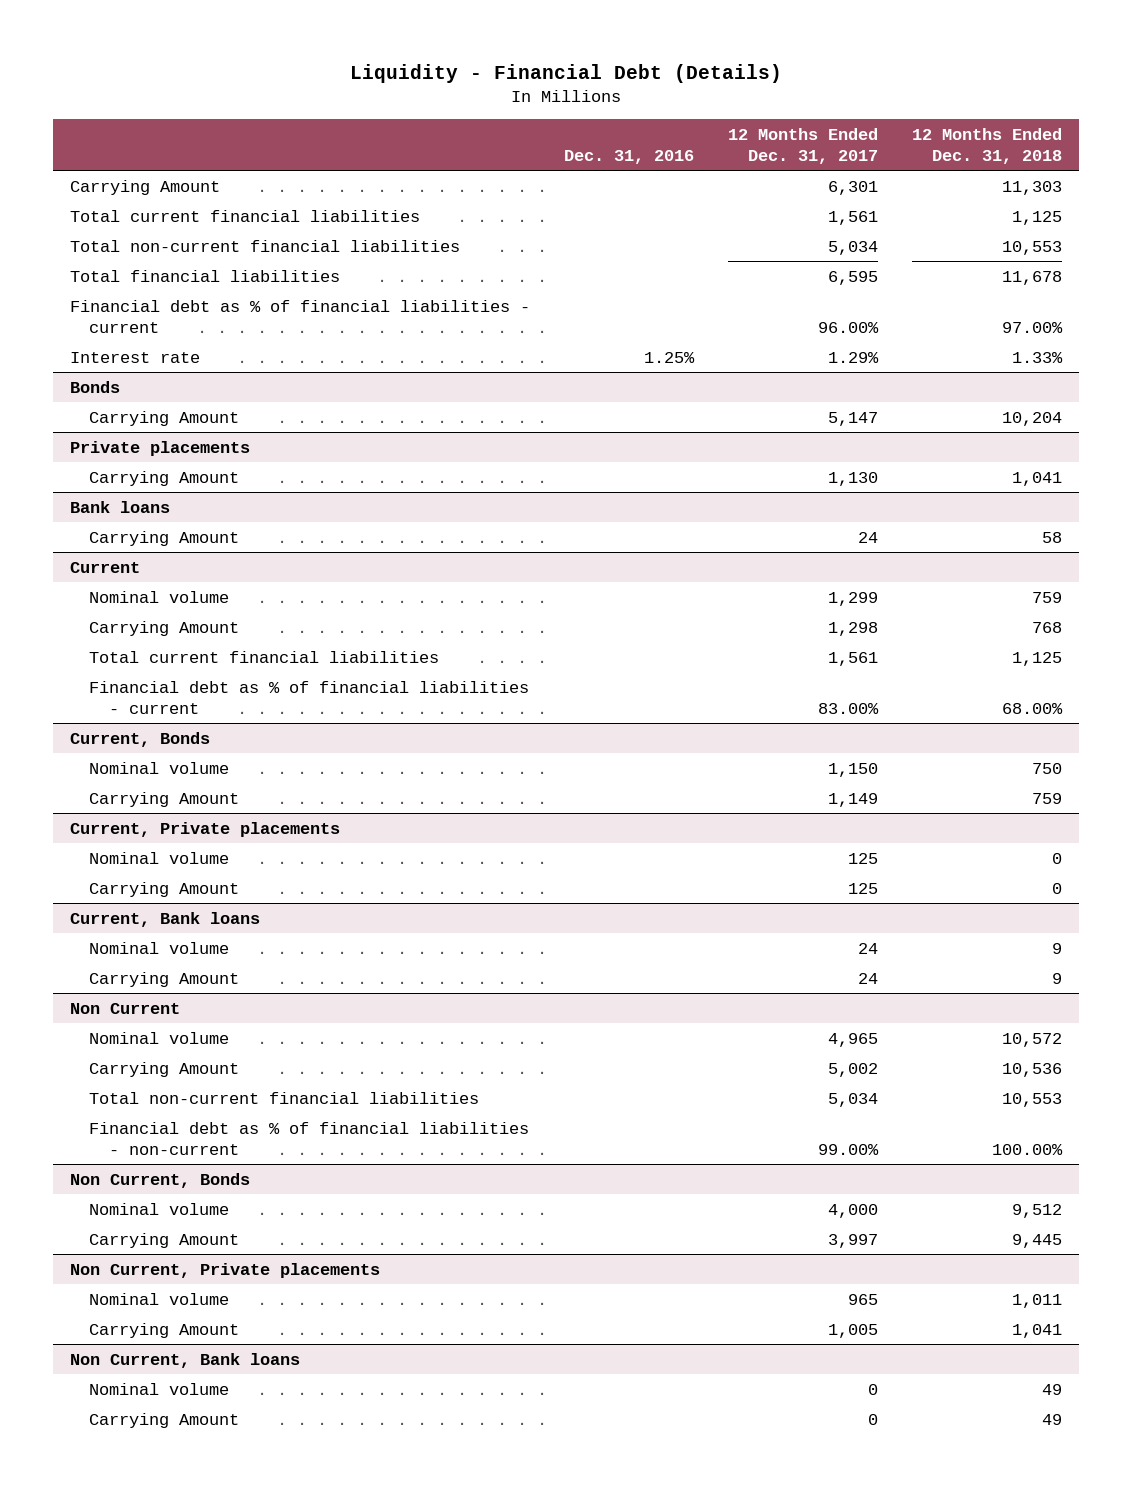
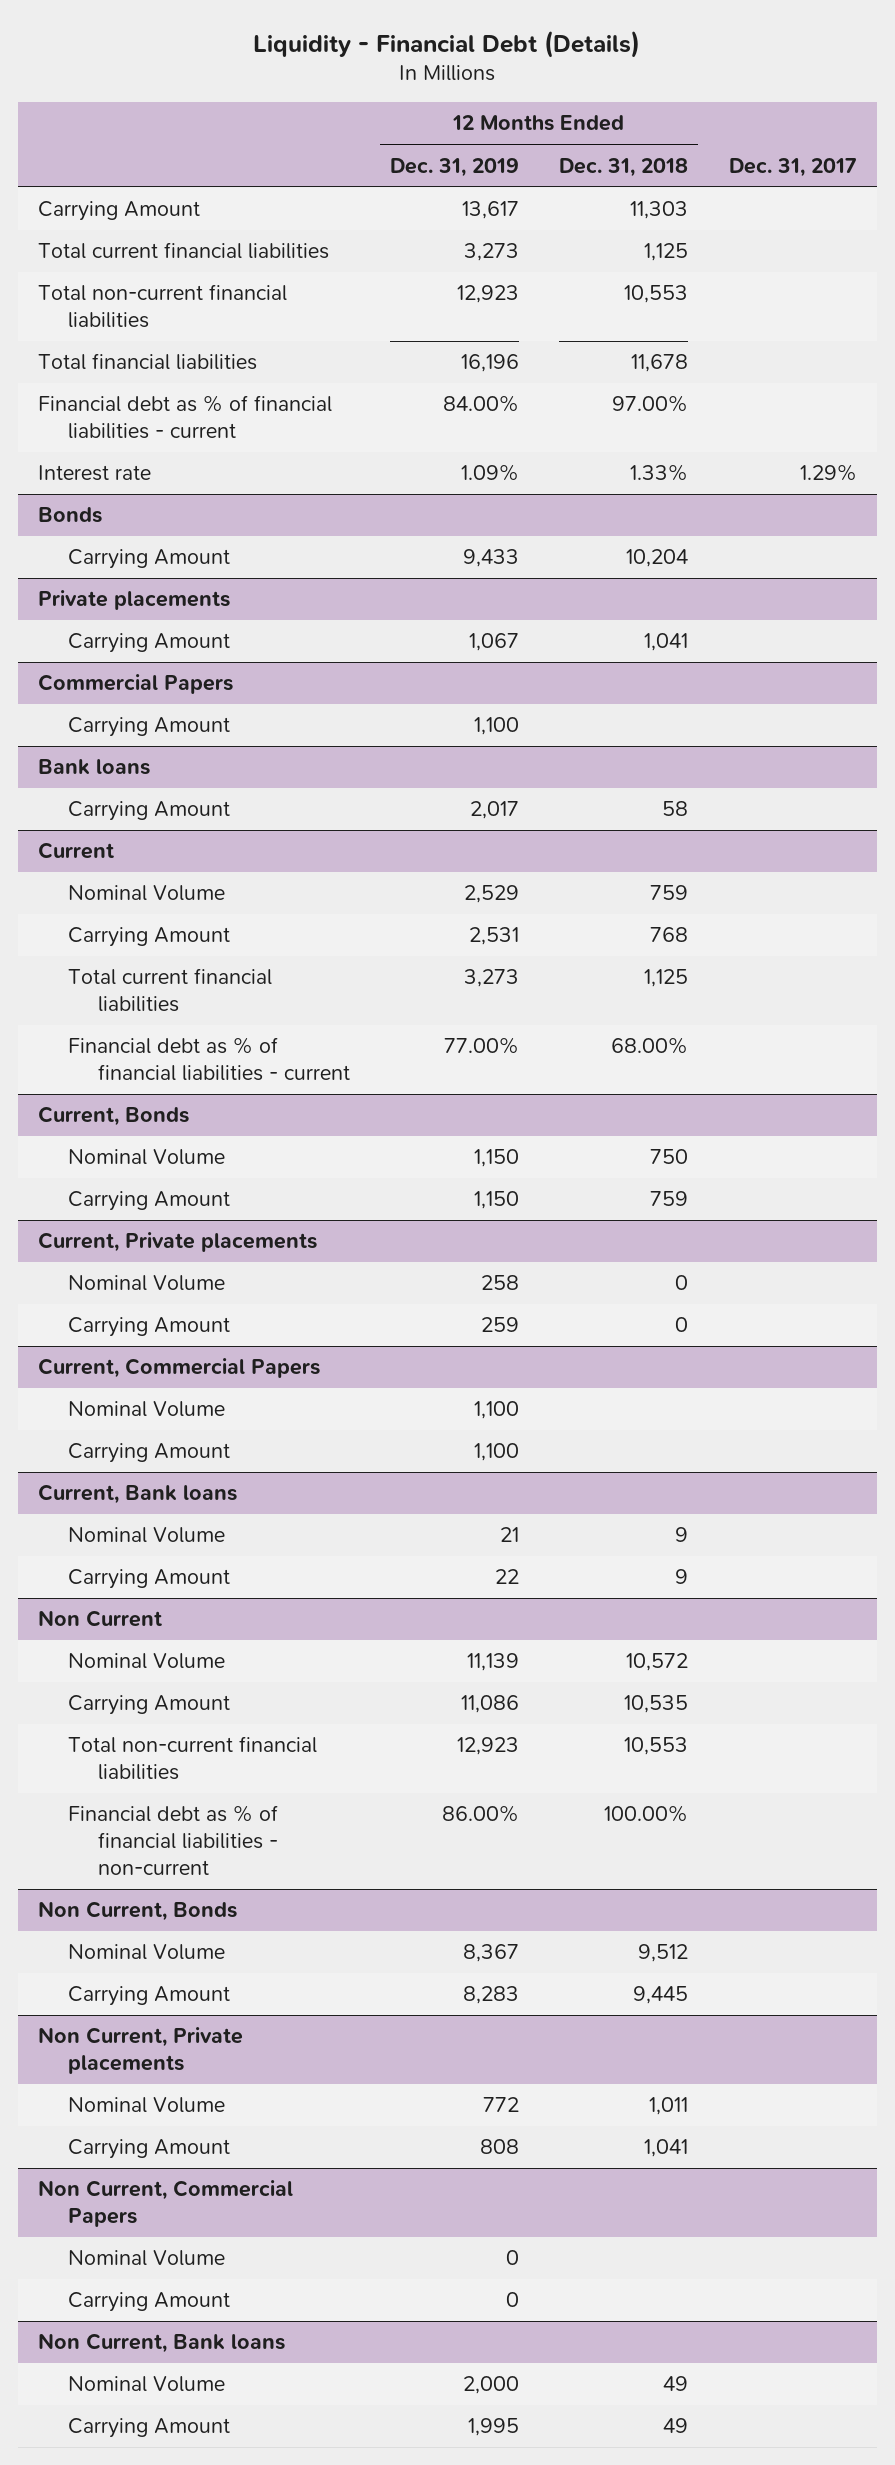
[563,149,694,164] Dec. 31, 2016 -> none
[728,127,879,164] 12 Months Ended Dec. 31, 2017 -> none
none -> [390,157,520,177] Dec. 31, 2019
none -> [728,157,857,177] Dec. 31, 2017
none -> [38,674,234,695] Commercial Papers
none -> [68,717,231,738] Carrying Amount
[89,590,230,603] Nominal volume -> [68,885,226,902] Nominal Volume
[89,761,230,774] Nominal volume -> [68,1149,226,1166] Nominal Volume
[89,851,230,864] Nominal volume -> [68,1275,226,1292] Nominal Volume
none -> [38,1358,321,1379] Current, Commercial Papers
none -> [68,1401,226,1418] Nominal Volume
none -> [68,1443,231,1464] Carrying Amount
[89,941,230,954] Nominal volume -> [68,1527,226,1544] Nominal Volume
[89,1031,230,1044] Nominal volume -> [68,1653,226,1670] Nominal Volume
[1002,1062,1063,1077] 10,536 -> [624,1695,689,1714] 10,535
[89,1202,230,1215] Nominal volume -> [68,1944,226,1961] Nominal Volume
[89,1292,230,1305] Nominal volume -> [68,2097,226,2114] Nominal Volume
none -> [38,2180,294,2228] Non Current, Commercial Papers
none -> [68,2250,226,2267] Nominal Volume
none -> [68,2292,231,2313] Carrying Amount
[89,1382,230,1395] Nominal volume -> [68,2376,226,2393] Nominal Volume

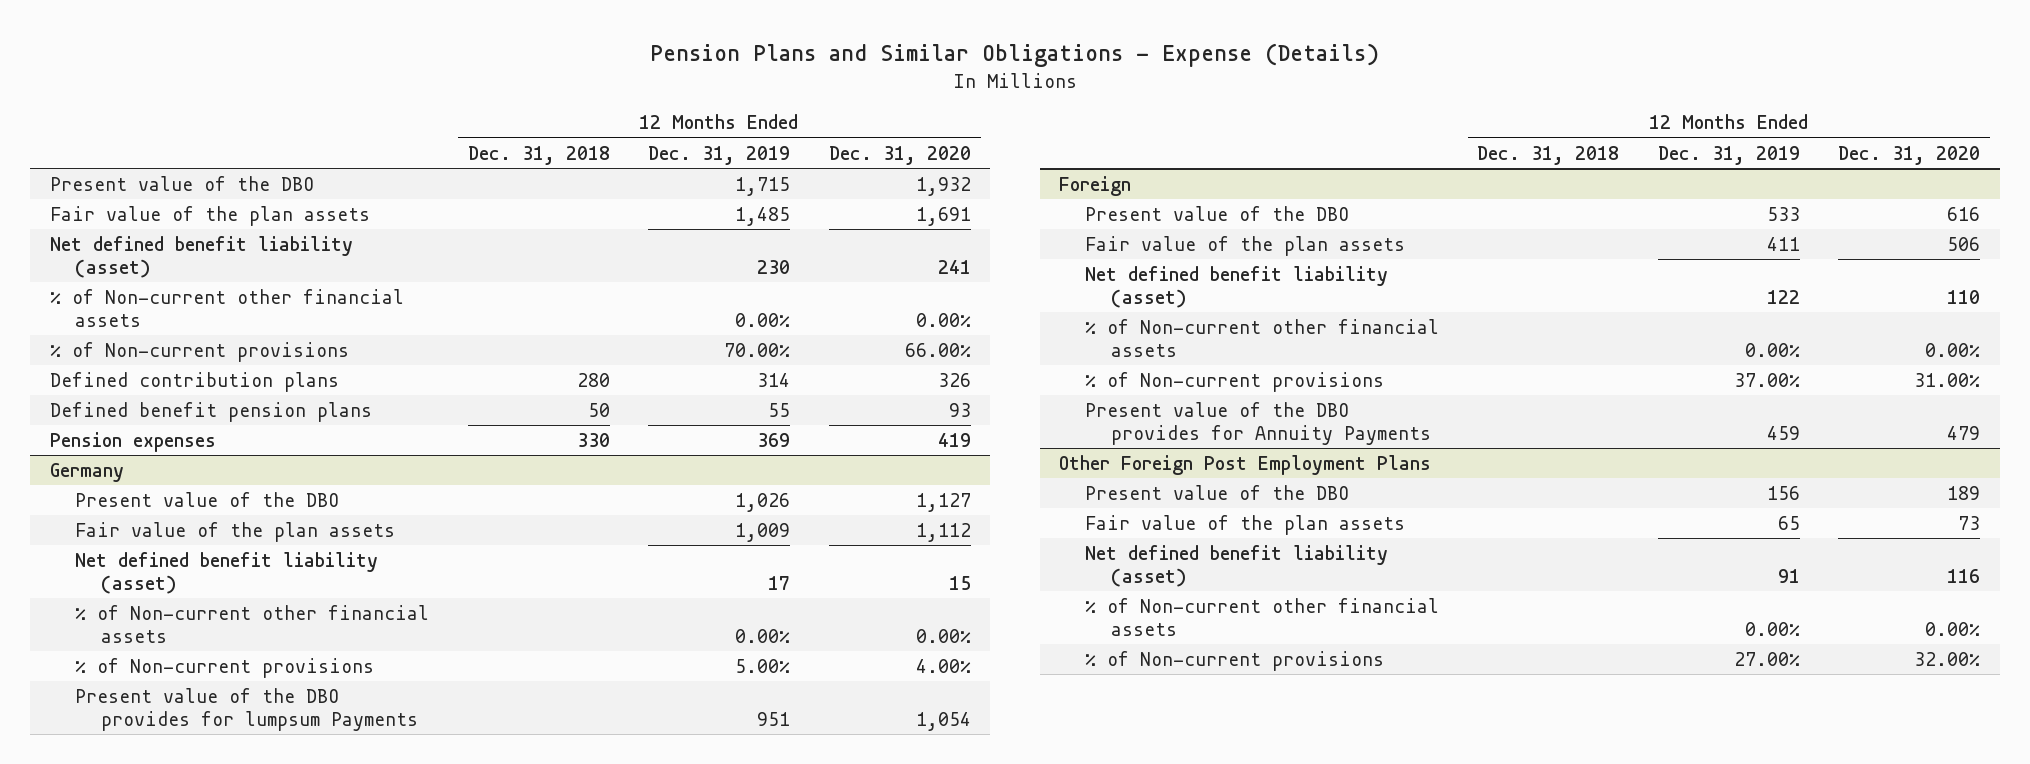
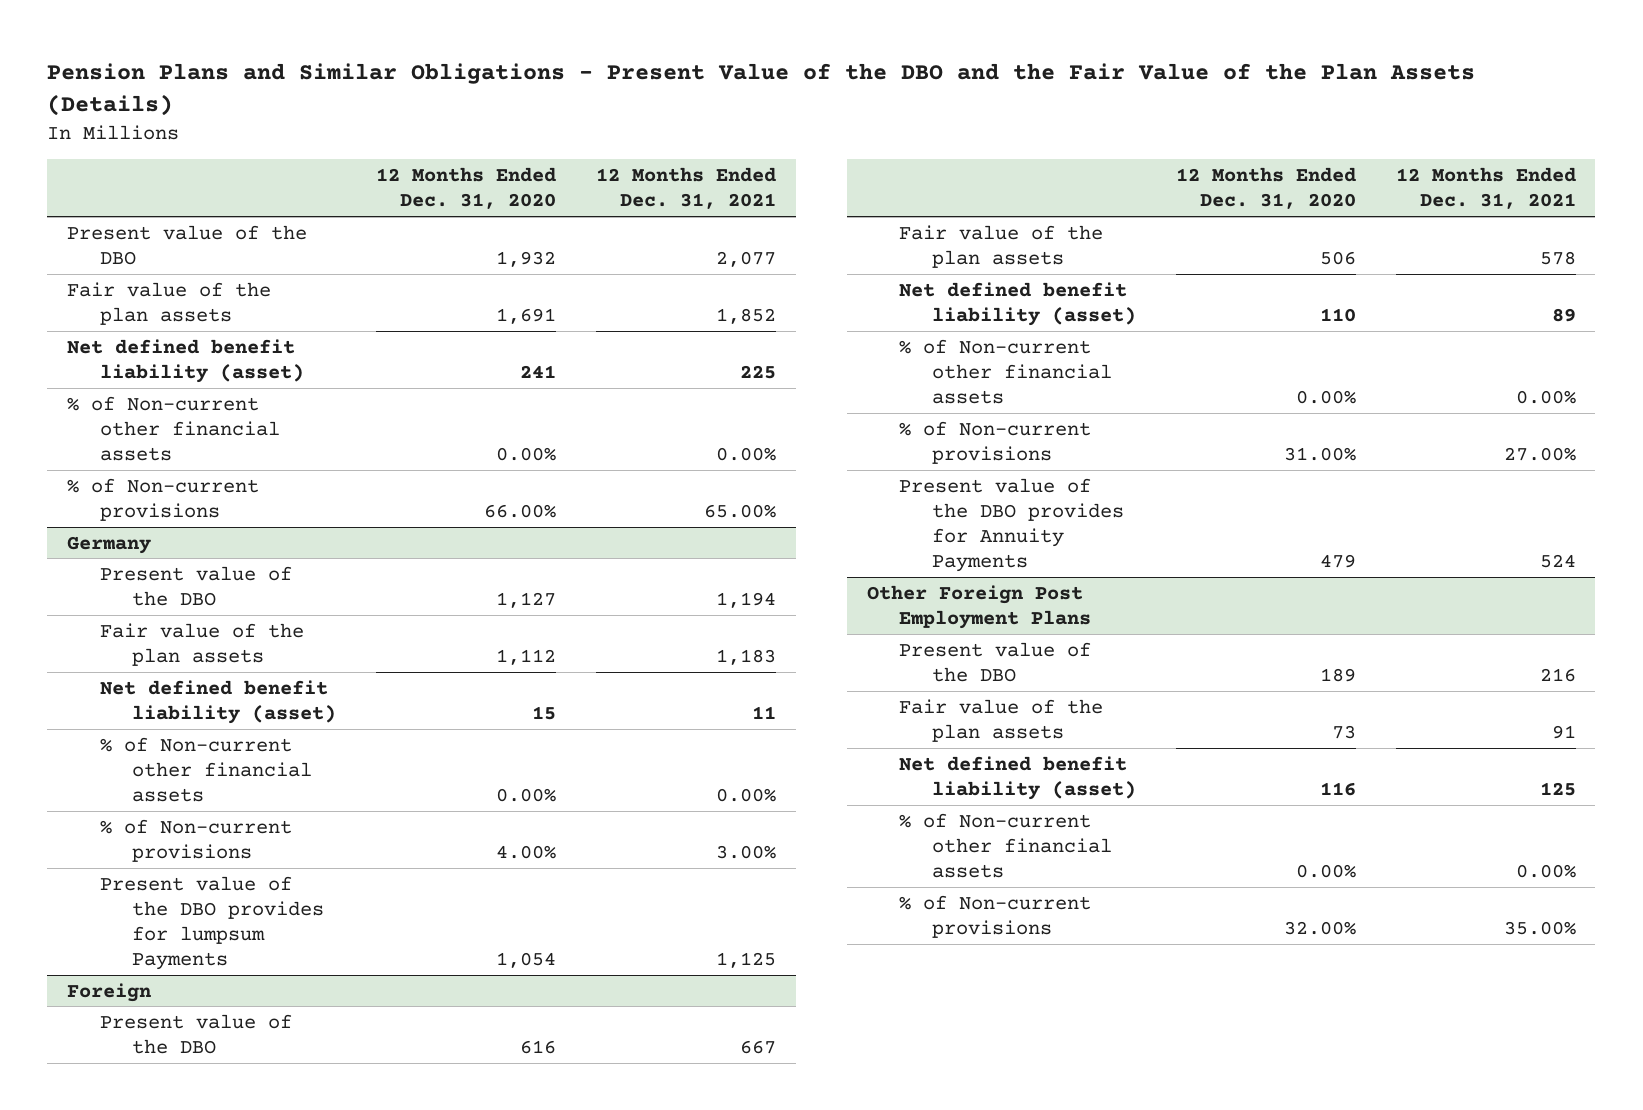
[649,42,1379,67] Pension Plans and Similar Obligations - Expense (Details) -> [47,63,1476,117] Pension Plans and Similar Obligations - Present Value of the DBO and the Fair Value of the Plan Assets (Details)
[467,145,610,165] Dec. 31, 2018 -> none
[648,145,791,165] Dec. 31, 2019 -> none
none -> [595,167,776,210] 12 Months Ended Dec. 31, 2021
[49,371,339,392] Defined contribution plans -> none
[49,401,372,422] Defined benefit pension plans -> none
[49,431,216,452] Pension expenses -> none

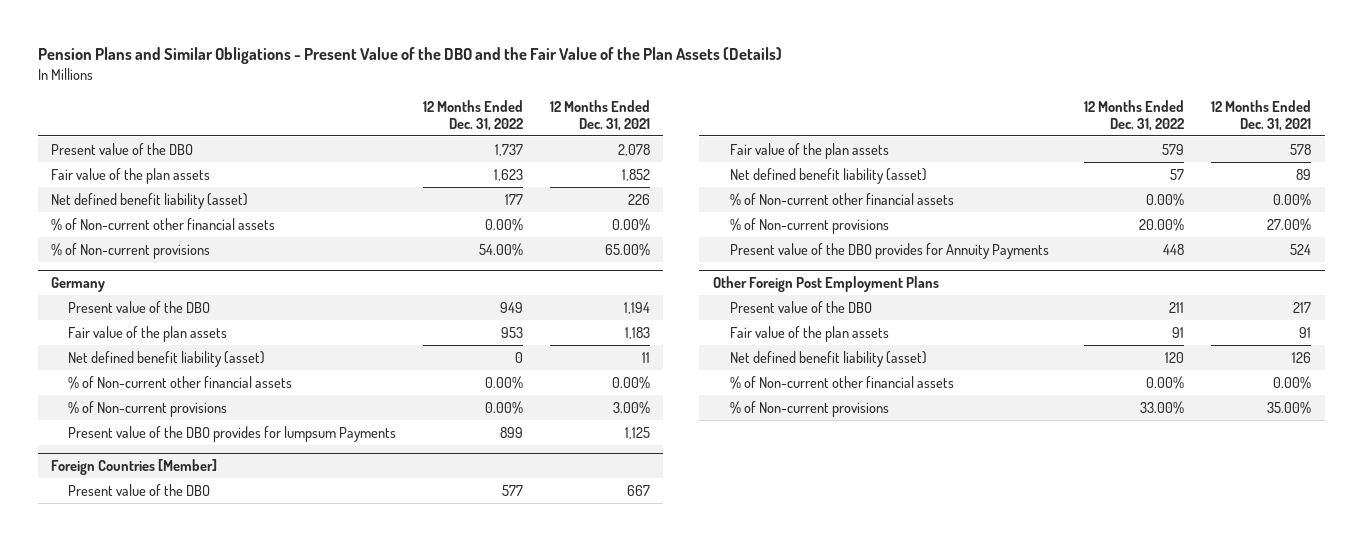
[375,167,556,210] 12 Months Ended Dec. 31, 2020 -> none
none -> [422,99,523,131] 12 Months Ended Dec. 31, 2022
[715,250,776,267] 2,077 -> [617,143,650,156] 2,078
[739,364,776,379] 225 -> [627,193,650,205] 226
[67,982,152,1002] Foreign -> [51,459,218,476] Foreign Countries [Member]
[1539,667,1576,682] 216 -> [1293,301,1312,313] 217
[1539,781,1576,796] 125 -> [1292,351,1312,363] 126

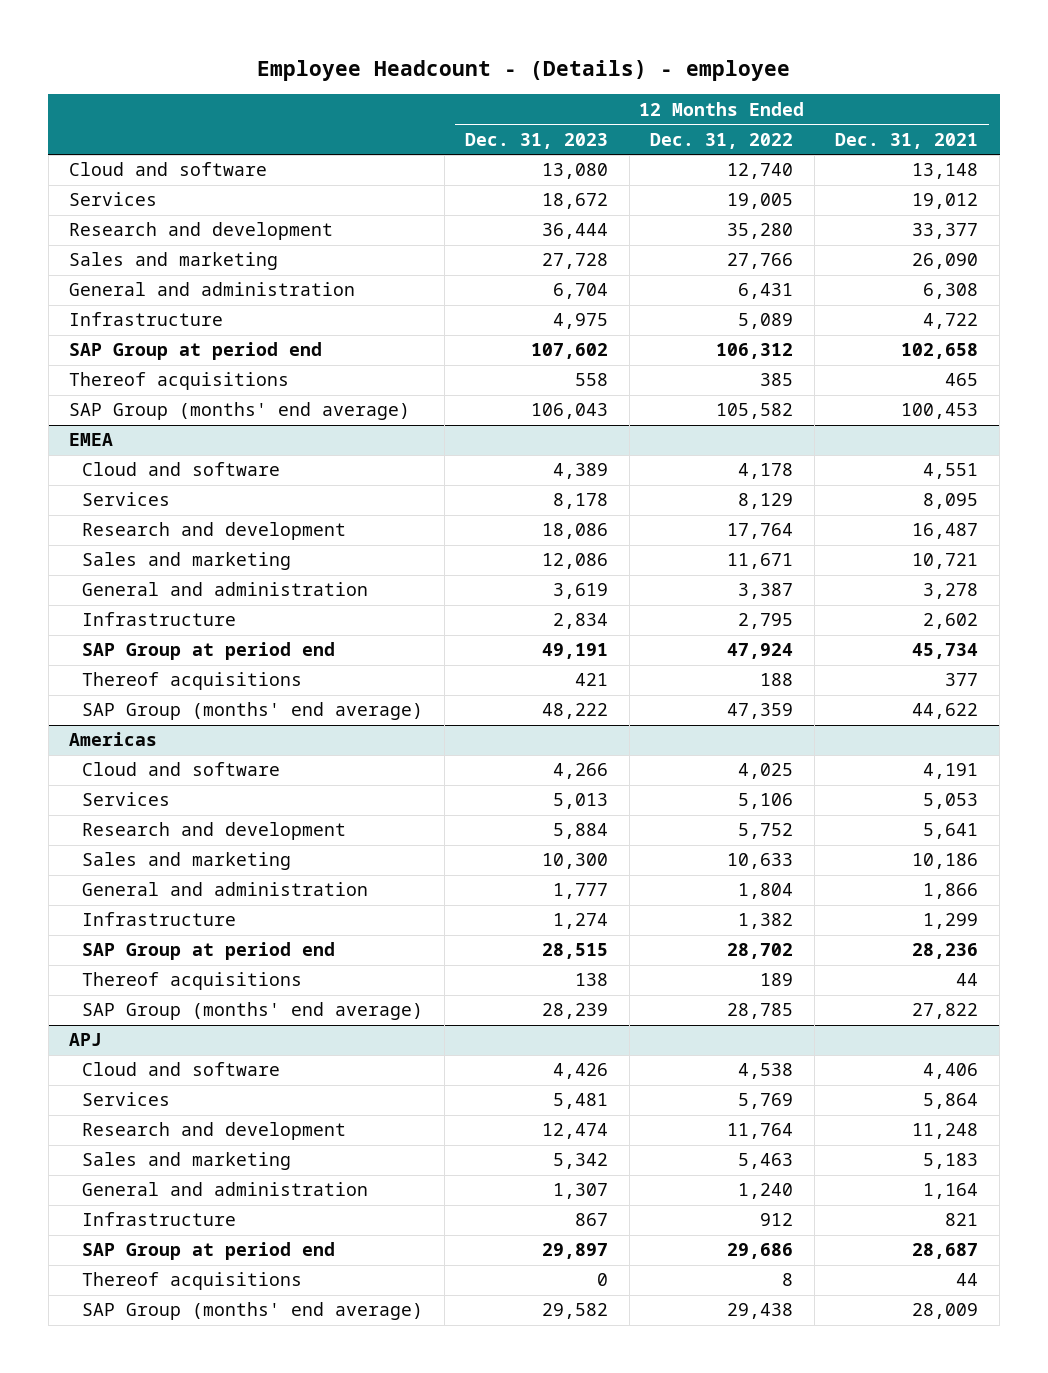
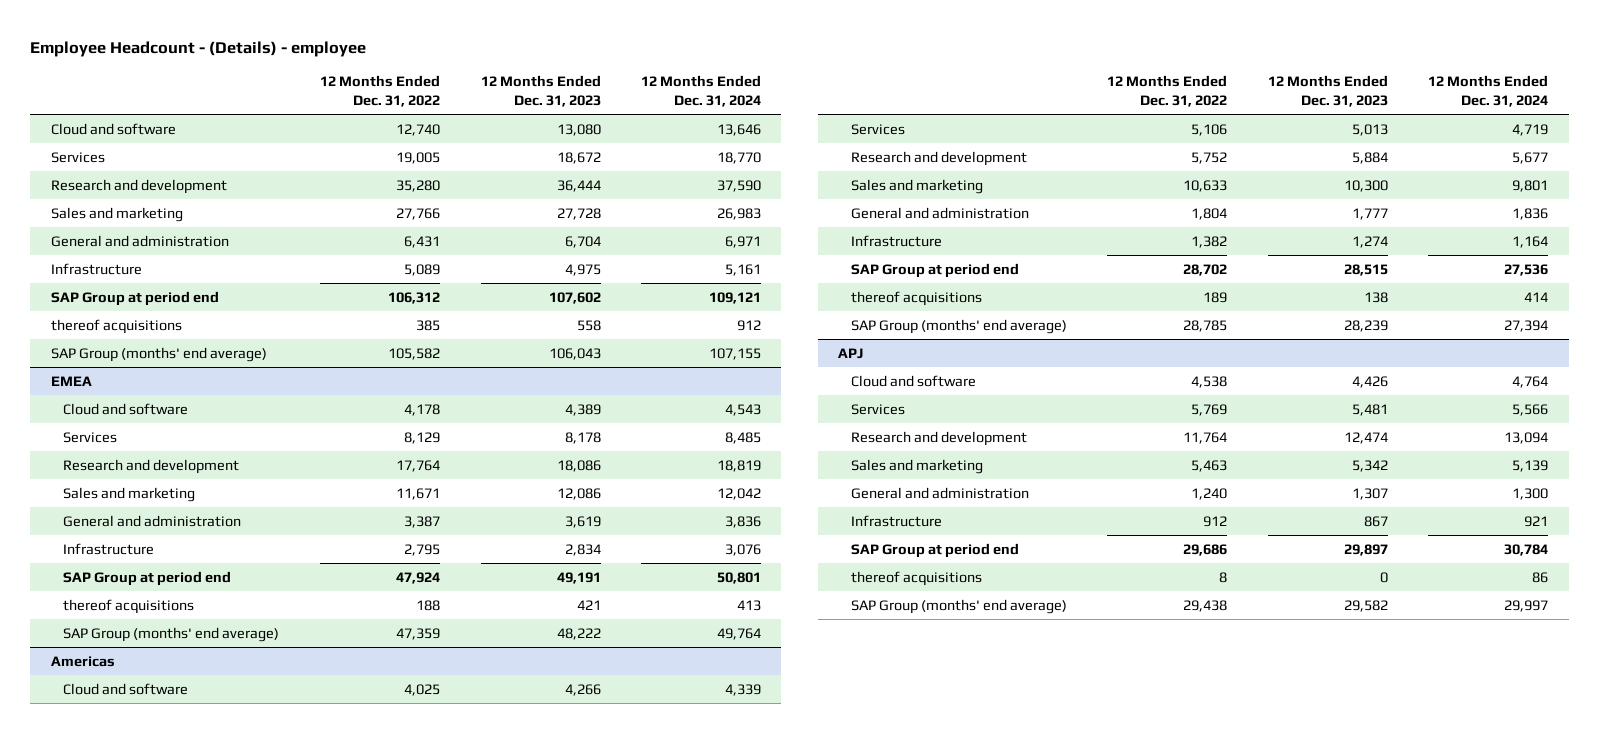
[835,132,979,149] Dec. 31, 2021 -> none
none -> [641,75,762,107] 12 Months Ended Dec. 31, 2024
[69,372,290,391] Thereof acquisitions -> [50,318,182,334] thereof acquisitions
[82,672,303,691] Thereof acquisitions -> [63,598,195,614] thereof acquisitions
[82,972,303,991] Thereof acquisitions -> [850,290,982,306] thereof acquisitions
[82,1272,303,1291] Thereof acquisitions -> [850,570,982,586] thereof acquisitions

